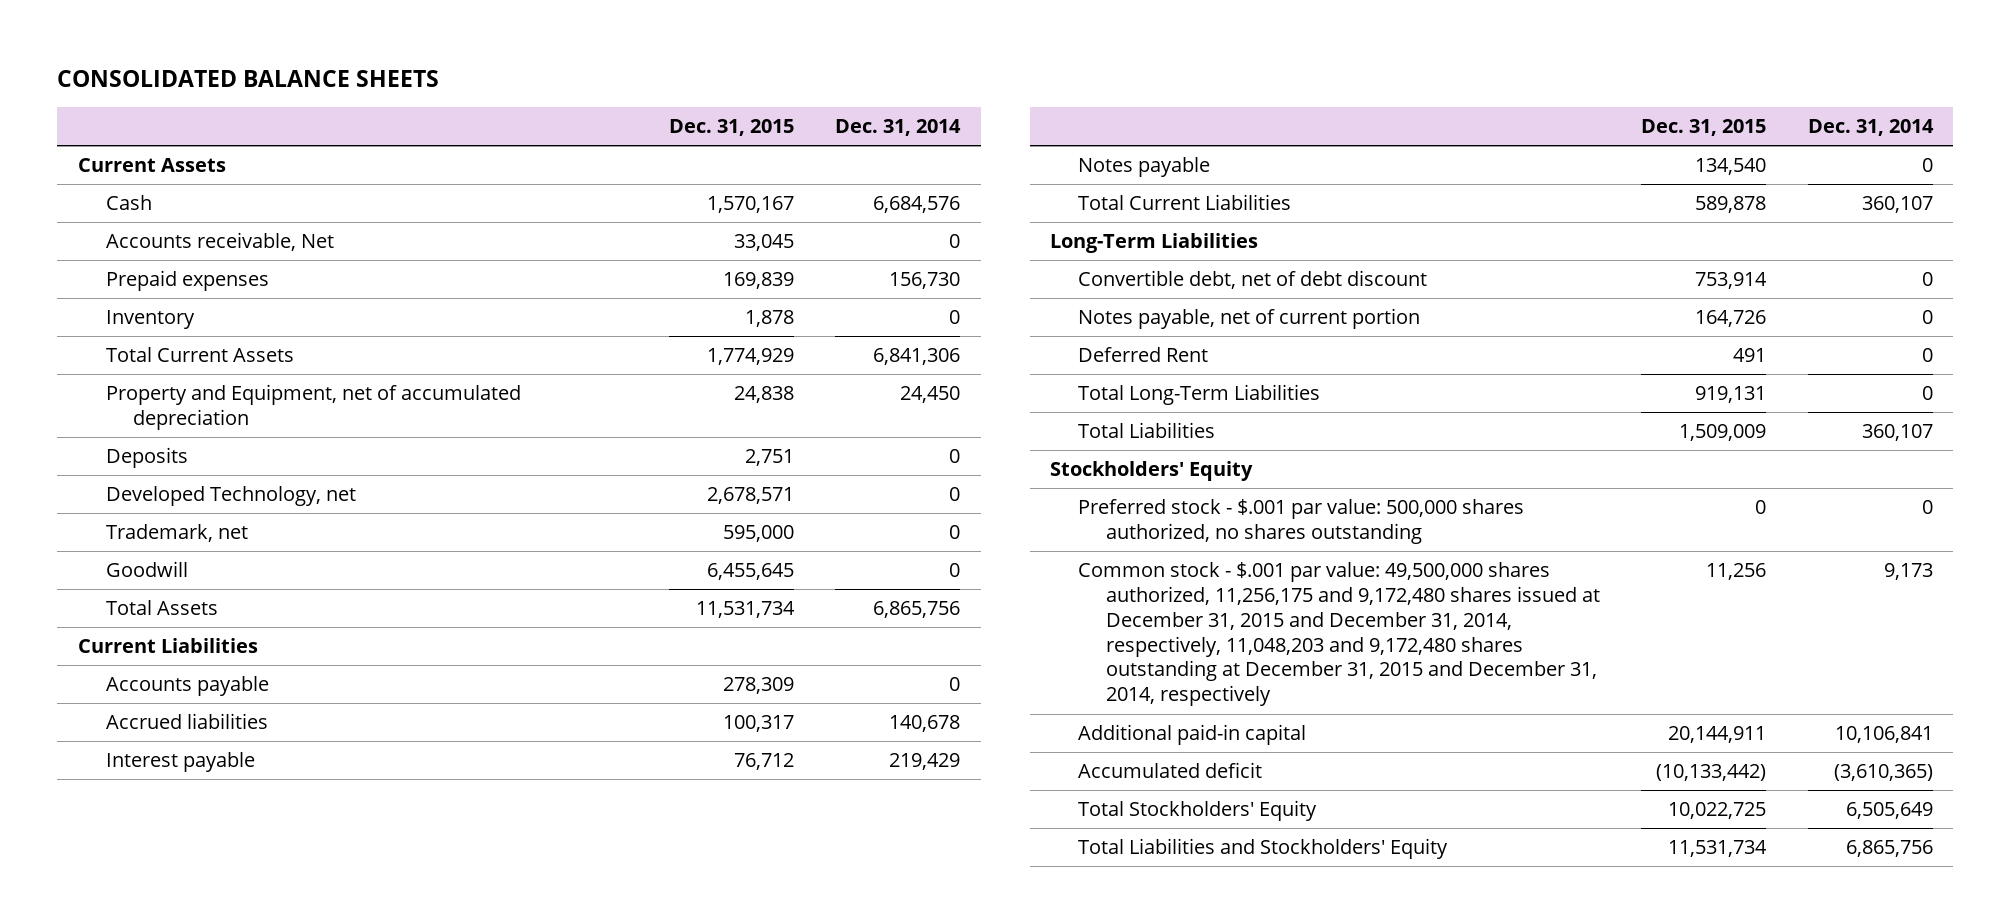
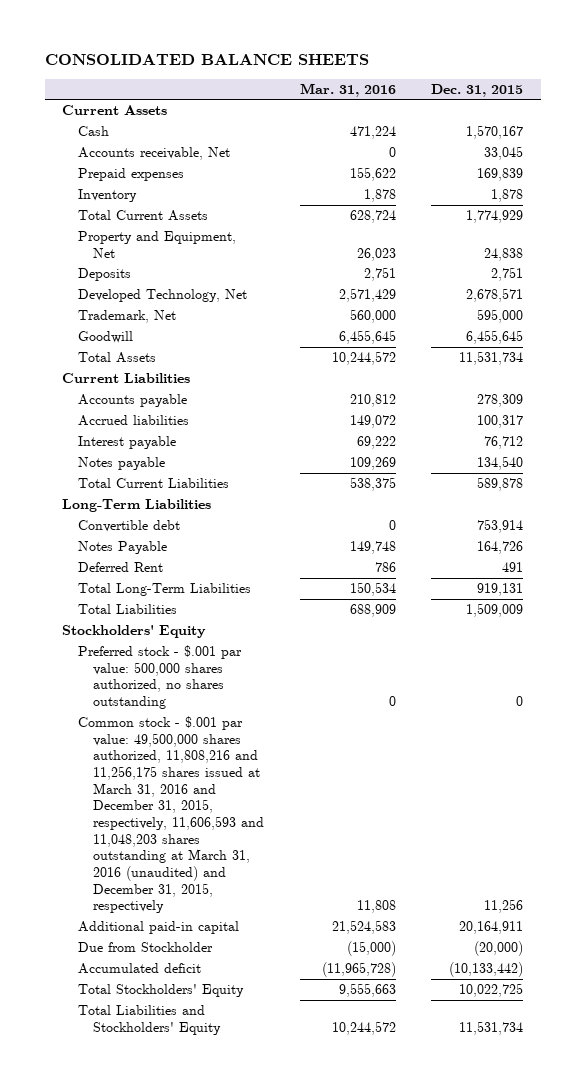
[835,118,962,136] Dec. 31, 2014 -> none
none -> [299,82,396,97] Mar. 31, 2016
[105,384,521,430] Property and Equipment, net of accumulated depreciation -> [77,230,236,258] Property and Equipment, Net
[105,486,356,507] Developed Technology, net -> [77,288,247,302] Developed Technology, Net
[105,524,248,543] Trademark, net -> [77,309,176,323] Trademark, Net
[1077,270,1427,290] Convertible debt, net of debt discount -> [77,519,180,532] Convertible debt
[1077,308,1420,330] Notes payable, net of current portion -> [77,540,167,554] Notes Payable
[1077,562,1600,707] Common stock - $.001 par value: 49,500,000 shares authorized, 11,256,175 and 9,172,480 shares issued at December 31, 2015 and December 31, 2014, respectively, 11,048,203 and 9,172,480 shares outstanding at December 31, 2015 and December 31, 2014, respectively -> [77,715,265,914] Common stock - $.001 par value: 49,500,000 shares authorized, 11,808,216 and 11,256,175 shares issued at March 31, 2016 and December 31, 2015, respectively, 11,606,593 and 11,048,203 shares outstanding at March 31, 2016 (unaudited) and December 31, 2015, respectively
[1668,726,1767,744] 20,144,911 -> [459,920,524,934] 20,164,911
none -> [77,941,213,952] Due from Stockholder

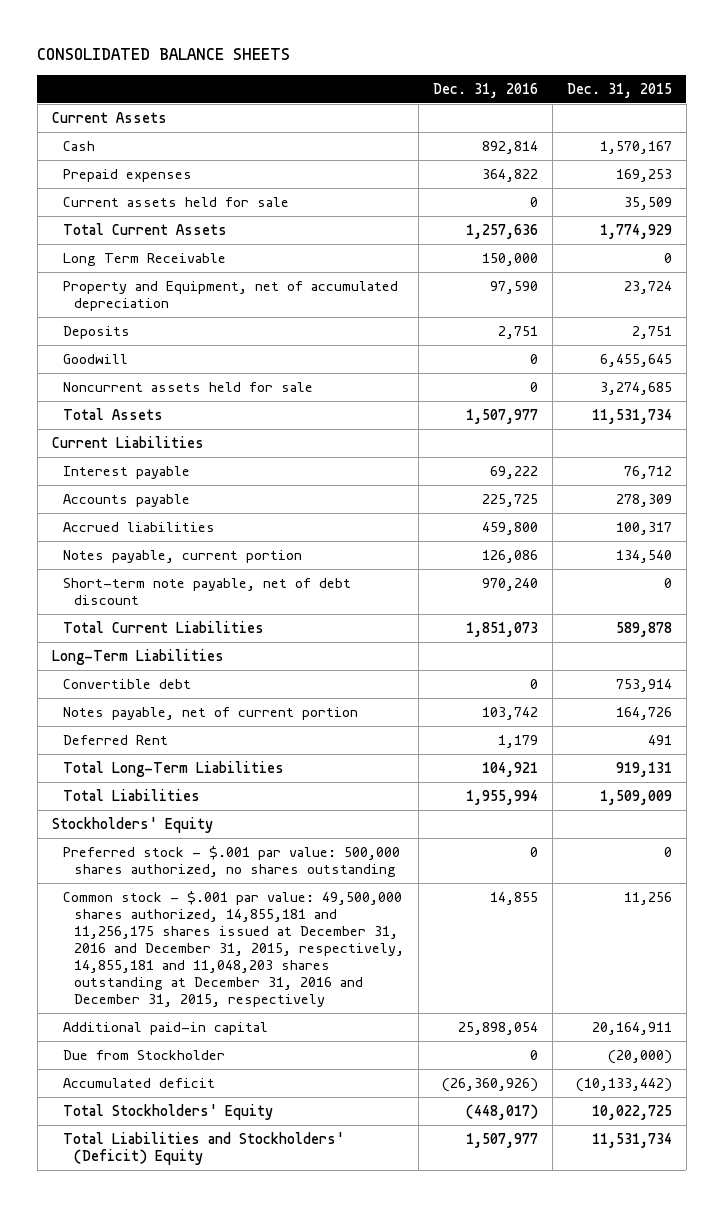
[299,82,396,97] Mar. 31, 2016 -> none
none -> [432,82,538,98] Dec. 31, 2016
[77,146,230,160] Accounts receivable, Net -> none
[77,188,137,202] Inventory -> none
[477,167,524,181] 169,839 -> [615,169,672,183] 169,253
none -> [62,197,289,208] Current assets held for sale
none -> [62,253,226,267] Long Term Receivable
[77,230,236,258] Property and Equipment, Net -> [62,281,398,312] Property and Equipment, net of accumulated depreciation
[484,247,524,261] 24,838 -> [623,281,672,295] 23,724
[77,288,247,302] Developed Technology, Net -> none
[77,309,176,323] Trademark, Net -> none
none -> [62,382,313,393] Noncurrent assets held for sale
[77,435,176,449] Interest payable -> [62,466,190,480] Interest payable
[77,456,165,470] Notes payable -> [62,550,302,564] Notes payable, current portion
none -> [62,578,351,606] Short-term note payable, net of debt discount
[77,540,167,554] Notes Payable -> [62,707,358,721] Notes payable, net of current portion
[77,715,265,914] Common stock - $.001 par value: 49,500,000 shares authorized, 11,808,216 and 11,256,175 shares issued at March 31, 2016 and December 31, 2015, respectively, 11,606,593 and 11,048,203 shares outstanding at March 31, 2016 (unaudited) and December 31, 2015, respectively -> [62,891,404,1007] Common stock - $.001 par value: 49,500,000 shares authorized, 14,855,181 and 11,256,175 shares issued at December 31, 2016 and December 31, 2015, respectively, 14,855,181 and 11,048,203 shares outstanding at December 31, 2016 and December 31, 2015, respectively
[77,1004,222,1035] Total Liabilities and Stockholders' Equity -> [62,1132,344,1166] Total Liabilities and Stockholders' (Deficit) Equity

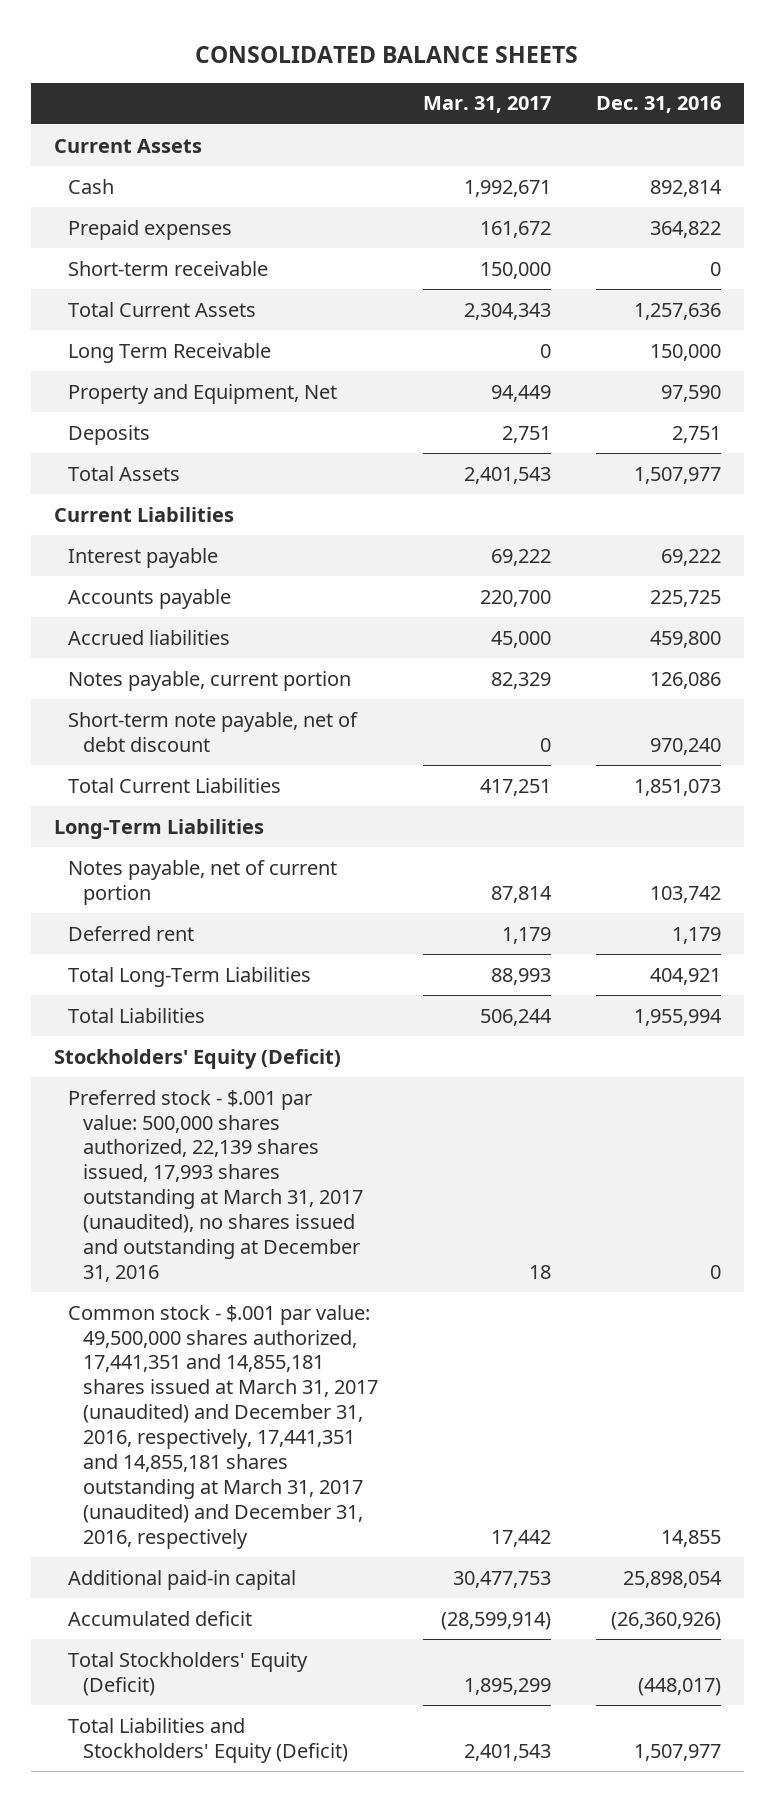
[566,82,672,98] Dec. 31, 2015 -> none
none -> [422,96,551,114] Mar. 31, 2017
[62,197,289,208] Current assets held for sale -> none
none -> [68,260,269,276] Short-term receivable
[62,281,398,312] Property and Equipment, net of accumulated depreciation -> [68,383,338,404] Property and Equipment, Net
[62,354,128,365] Goodwill -> none
[62,382,313,393] Noncurrent assets held for sale -> none
[62,679,191,690] Convertible debt -> none
[62,735,168,746] Deferred Rent -> [68,925,195,941] Deferred rent
[481,762,538,778] 104,921 -> [649,967,721,985] 404,921
[52,817,214,834] Stockholders' Equity -> [53,1048,341,1069] Stockholders' Equity (Deficit)
[62,846,400,878] Preferred stock - $.001 par value: 500,000 shares authorized, no shares outstanding -> [68,1089,363,1282] Preferred stock - $.001 par value: 500,000 shares authorized, 22,139 shares issued, 17,993 shares outstanding at March 31, 2017 (unaudited), no shares issued and outstanding at December 31, 2016
[62,891,404,1007] Common stock - $.001 par value: 49,500,000 shares authorized, 14,855,181 and 11,256,175 shares issued at December 31, 2016 and December 31, 2015, respectively, 14,855,181 and 11,048,203 shares outstanding at December 31, 2016 and December 31, 2015, respectively -> [68,1304,378,1549] Common stock - $.001 par value: 49,500,000 shares authorized, 17,441,351 and 14,855,181 shares issued at March 31, 2017 (unaudited) and December 31, 2016, respectively, 17,441,351 and 14,855,181 shares outstanding at March 31, 2017 (unaudited) and December 31, 2016, respectively
[62,1050,225,1061] Due from Stockholder -> none
[62,1104,273,1121] Total Stockholders' Equity -> [68,1651,309,1696] Total Stockholders' Equity (Deficit)
[62,1132,344,1166] Total Liabilities and Stockholders' (Deficit) Equity -> [68,1717,348,1763] Total Liabilities and Stockholders' Equity (Deficit)

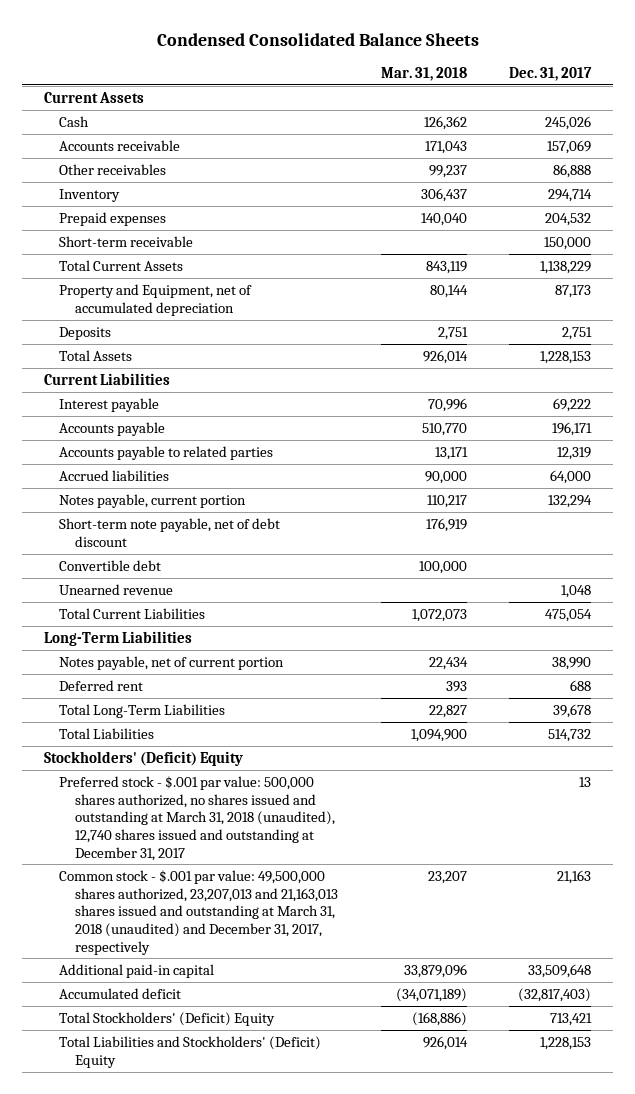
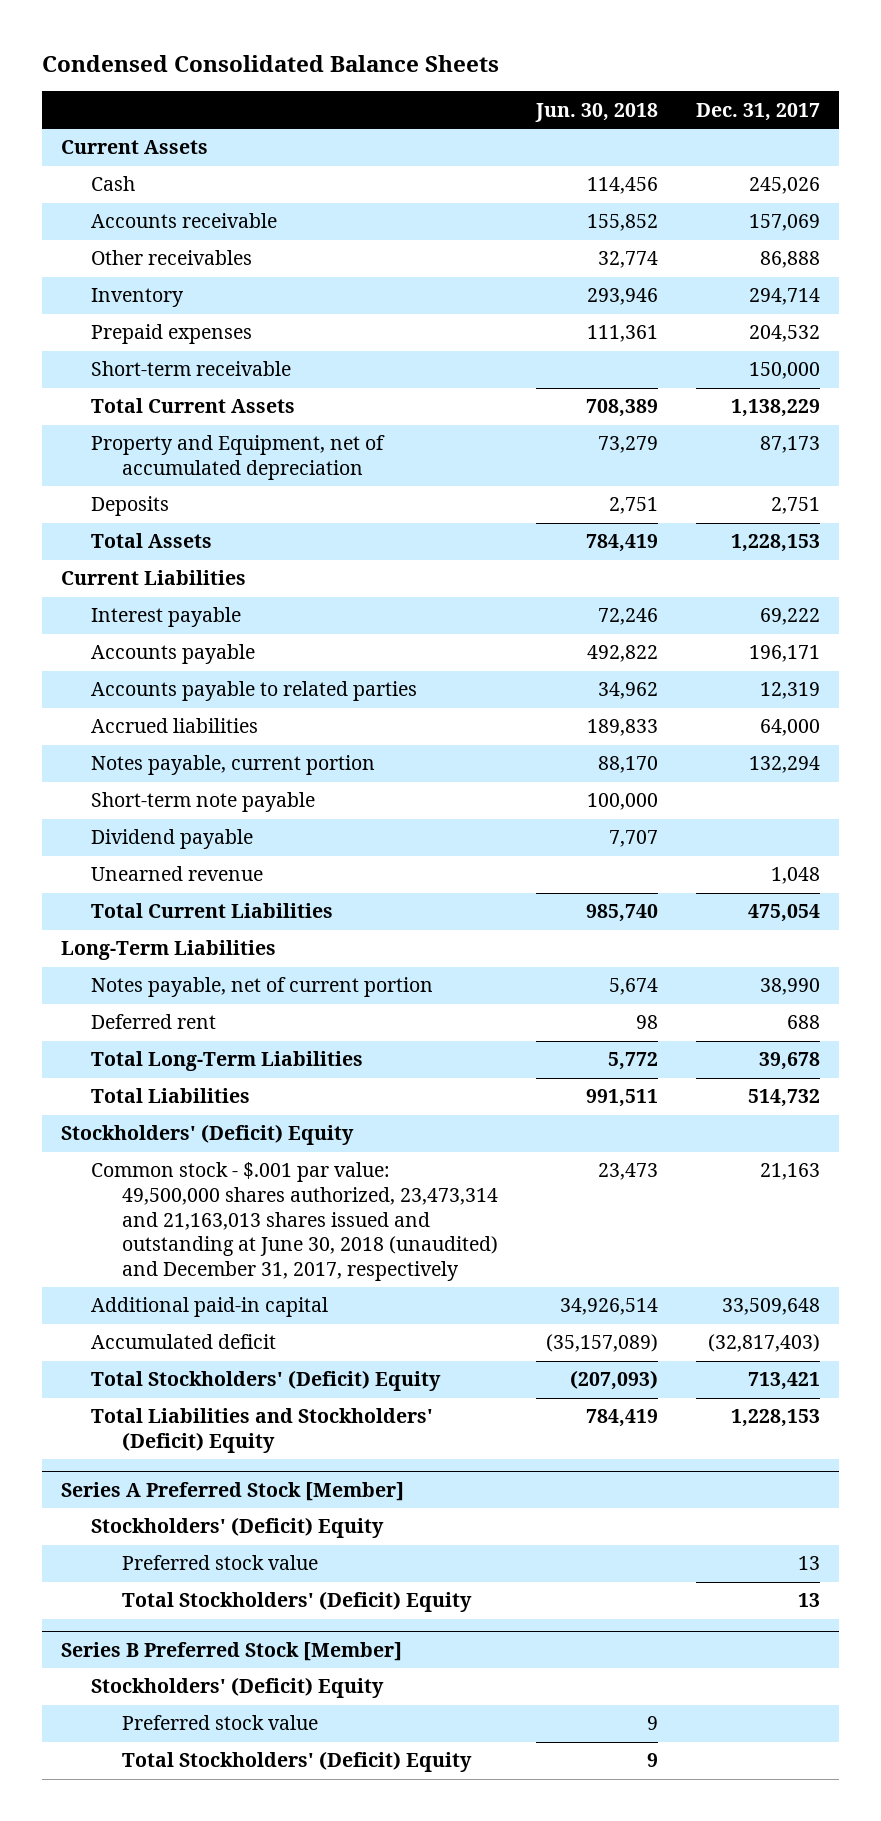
[380,66,467,81] Mar. 31, 2018 -> none
none -> [534,102,658,122] Jun. 30, 2018
[59,560,162,572] Convertible debt -> none
[59,518,281,547] Short-term note payable, net of debt discount -> [91,792,316,813] Short-term note payable
none -> [91,829,254,850] Dividend payable
[59,776,335,861] Preferred stock - $.001 par value: 500,000 shares authorized, no shares issued and outstanding at March 31, 2018 (unaudited), 12,740 shares issued and outstanding at December 31, 2017 -> none
[59,870,338,955] Common stock - $.001 par value: 49,500,000 shares authorized, 23,207,013 and 21,163,013 shares issued and outstanding at March 31, 2018 (unaudited) and December 31, 2017, respectively -> [91,1162,498,1281] Common stock - $.001 par value: 49,500,000 shares authorized, 23,473,314 and 21,163,013 shares issued and outstanding at June 30, 2018 (unaudited) and December 31, 2017, respectively
none -> [60,1481,404,1501] Series A Preferred Stock [Member]
none -> [91,1517,385,1539] Stockholders' (Deficit) Equity
none -> [121,1555,318,1571] Preferred stock value
none -> [121,1591,472,1613] Total Stockholders' (Deficit) Equity
none -> [60,1641,402,1661] Series B Preferred Stock [Member]
none -> [91,1677,385,1699] Stockholders' (Deficit) Equity
none -> [121,1715,318,1731] Preferred stock value
none -> [121,1751,472,1773] Total Stockholders' (Deficit) Equity

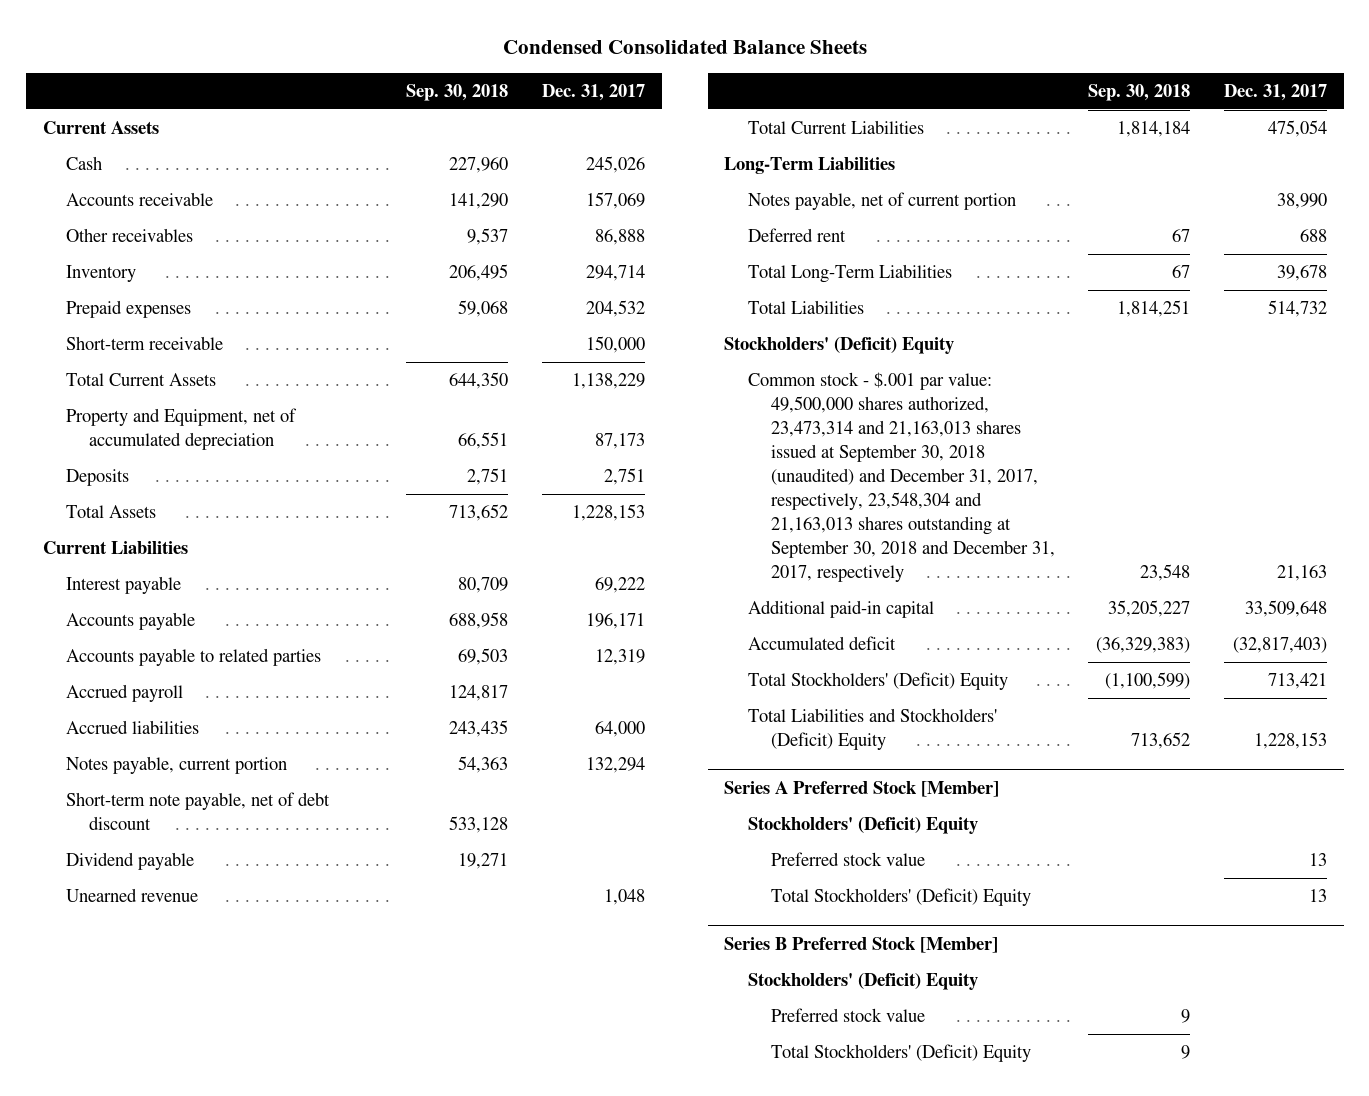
[534,102,658,122] Jun. 30, 2018 -> none
none -> [406,83,509,101] Sep. 30, 2018
none -> [65,684,183,703] Accrued payroll
[91,792,316,813] Short-term note payable -> [65,792,330,830] Short-term note payable, net of debt discount
[91,1162,498,1281] Common stock - $.001 par value: 49,500,000 shares authorized, 23,473,314 and 21,163,013 shares issued and outstanding at June 30, 2018 (unaudited) and December 31, 2017, respectively -> [747,372,1055,582] Common stock - $.001 par value: 49,500,000 shares authorized, 23,473,314 and 21,163,013 shares issued at September 30, 2018 (unaudited) and December 31, 2017, respectively, 23,548,304 and 21,163,013 shares outstanding at September 30, 2018 and December 31, 2017, respectively

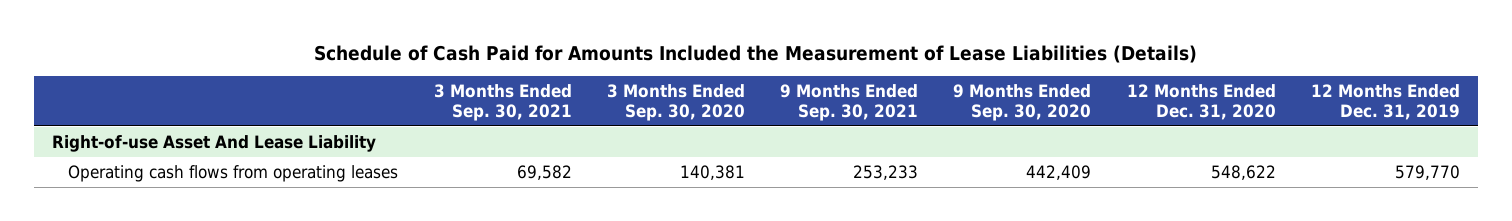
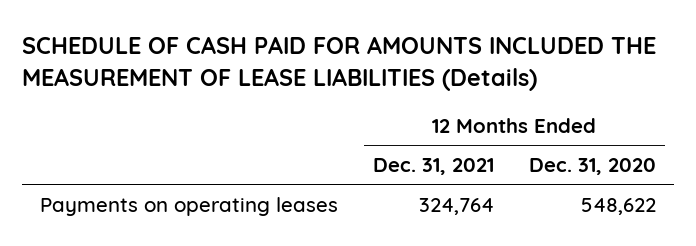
[313,44,1197,63] Schedule of Cash Paid for Amounts Included the Measurement of Lease Liabilities (Details) -> [22,36,657,91] SCHEDULE OF CASH PAID FOR AMOUNTS INCLUDED THE MEASUREMENT OF LEASE LIABILITIES (Details)
[433,83,572,121] 3 Months Ended Sep. 30, 2021 -> none
[606,83,745,121] 3 Months Ended Sep. 30, 2020 -> none
[780,83,919,121] 9 Months Ended Sep. 30, 2021 -> none
[953,83,1092,121] 9 Months Ended Sep. 30, 2020 -> none
[1310,83,1460,120] 12 Months Ended Dec. 31, 2019 -> none
none -> [372,157,494,175] Dec. 31, 2021
[51,134,376,152] Right-of-use Asset And Lease Liability -> none
[68,164,399,182] Operating cash flows from operating leases -> [39,196,338,216] Payments on operating leases

